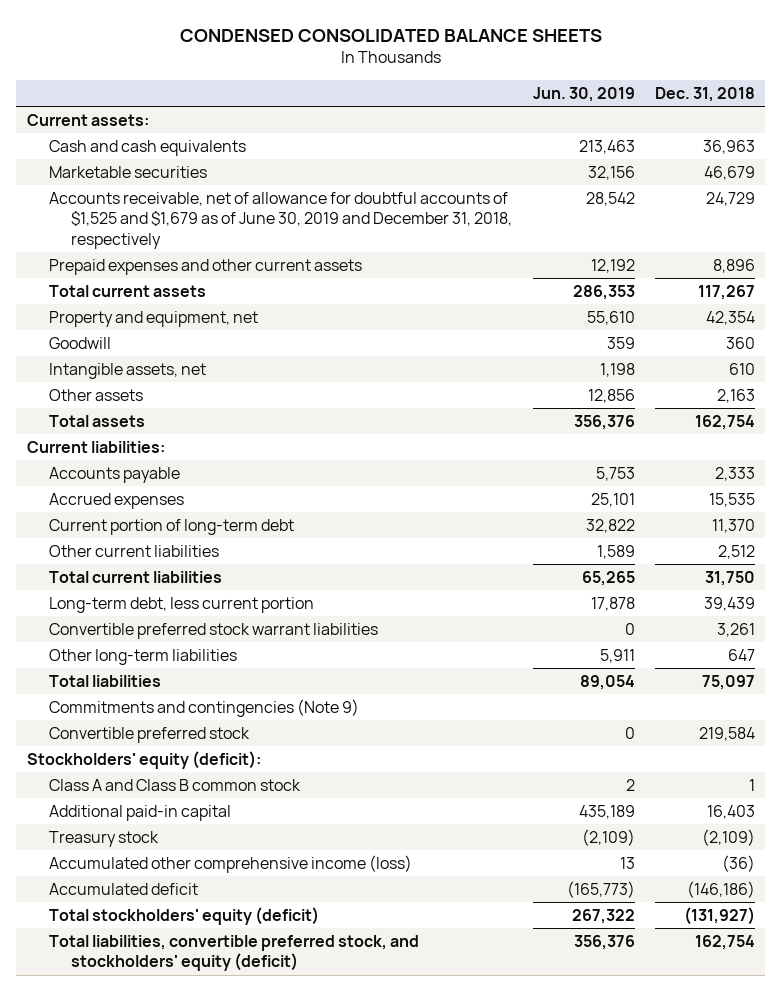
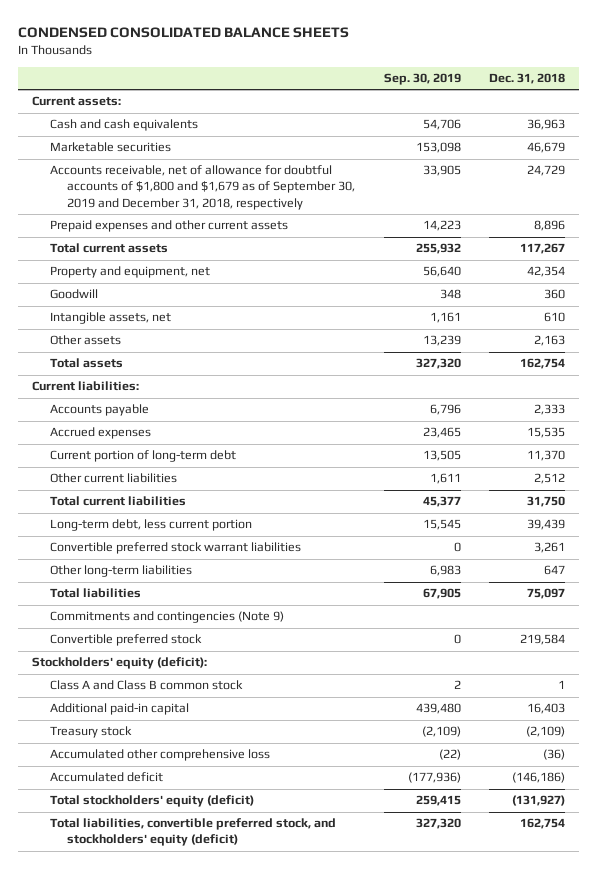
[532,86,635,102] Jun. 30, 2019 -> none
none -> [383,72,461,85] Sep. 30, 2019
[48,192,512,249] Accounts receivable, net of allowance for doubtful accounts of $1,525 and $1,679 as of June 30, 2019 and December 31, 2018, respectively -> [49,165,356,210] Accounts receivable, net of allowance for doubtful accounts of $1,800 and $1,679 as of September 30, 2019 and December 31, 2018, respectively
[48,855,412,874] Accumulated other comprehensive income (loss) -> [49,749,270,762] Accumulated other comprehensive loss

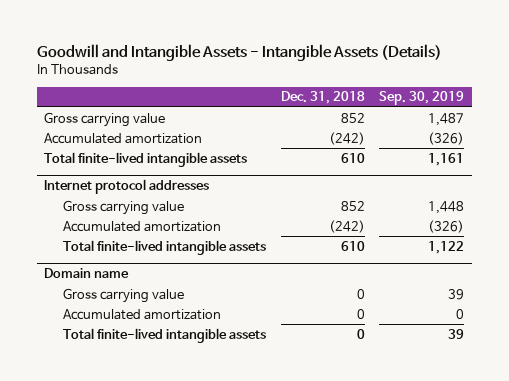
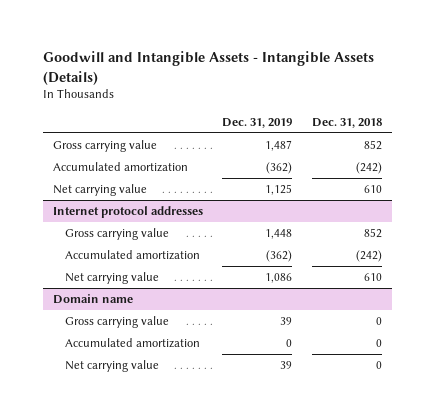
[379,91,465,106] Sep. 30, 2019 -> none
none -> [222,117,293,128] Dec. 31, 2019
[44,151,248,167] Total finite-lived intangible assets -> [52,183,147,196] Net carrying value
[63,239,267,255] Total finite-lived intangible assets -> [65,271,160,284] Net carrying value
[63,327,267,343] Total finite-lived intangible assets -> [65,359,160,372] Net carrying value

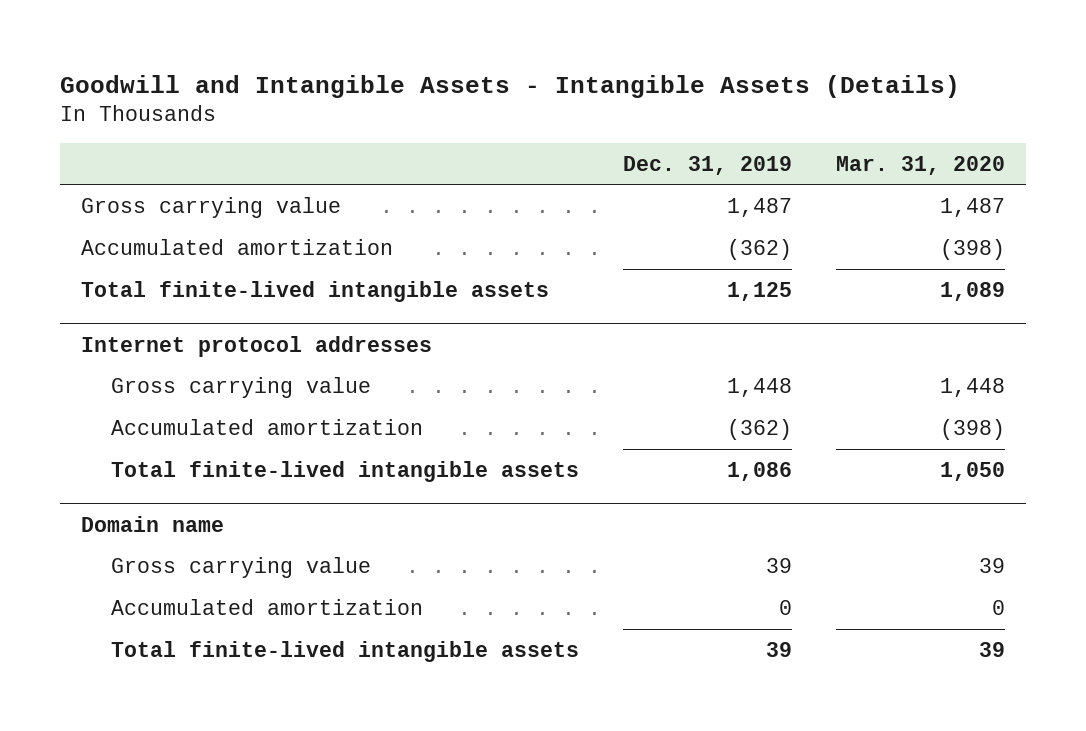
[311,117,382,128] Dec. 31, 2018 -> none
none -> [835,155,1005,175] Mar. 31, 2020
[52,183,147,196] Net carrying value -> [81,280,550,302] Total finite-lived intangible assets
[65,271,160,284] Net carrying value -> [111,460,580,482] Total finite-lived intangible assets
[65,359,160,372] Net carrying value -> [111,640,580,662] Total finite-lived intangible assets

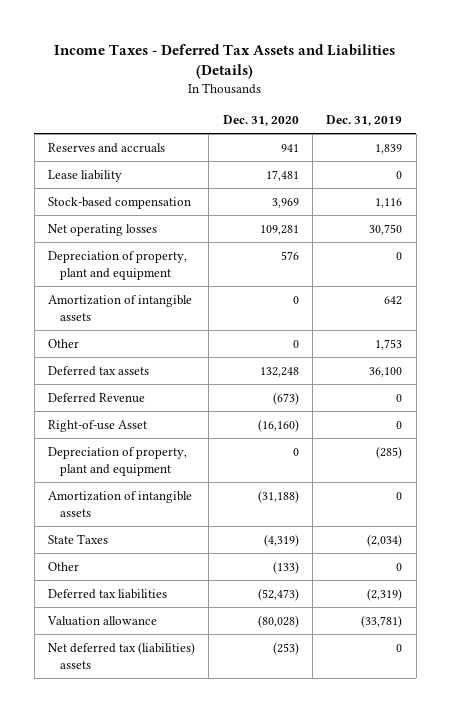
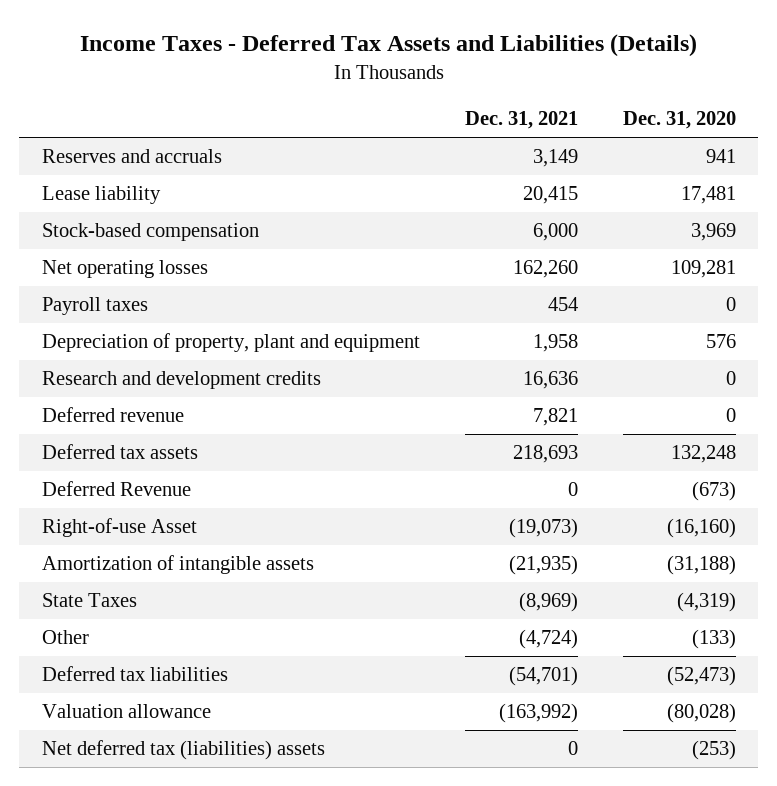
[326,115,403,127] Dec. 31, 2019 -> none
none -> [464,111,578,130] Dec. 31, 2021
none -> [41,297,148,316] Payroll taxes
[48,294,193,321] Amortization of intangible assets -> none
[48,338,80,348] Other -> none
none -> [41,371,321,390] Research and development credits
none -> [41,407,184,423] Deferred revenue
[48,446,188,476] Depreciation of property, plant and equipment -> none

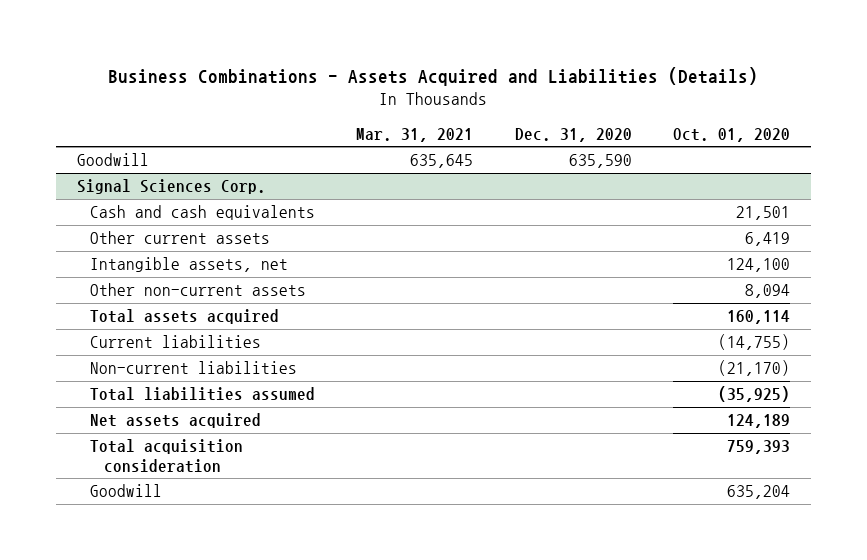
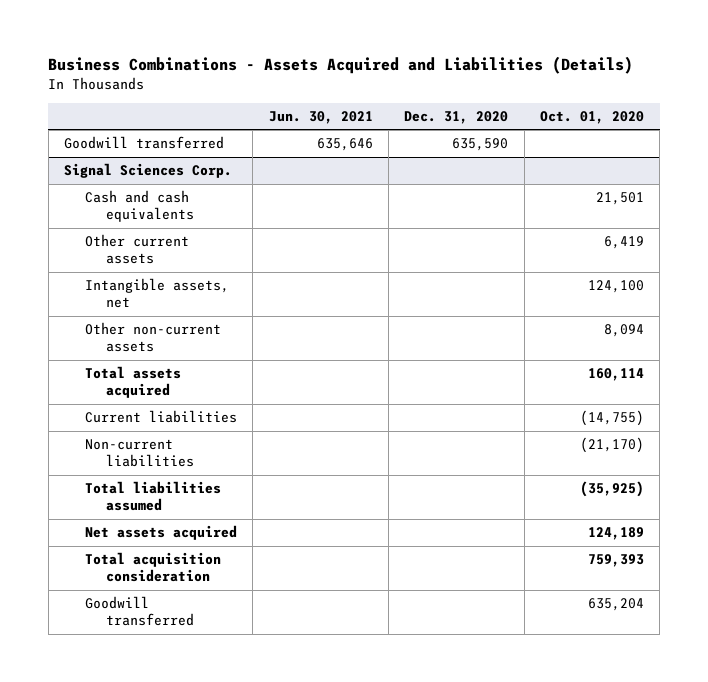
[356,127,474,142] Mar. 31, 2021 -> none
none -> [268,110,373,124] Jun. 30, 2021
[76,153,149,167] Goodwill -> [63,136,224,150] Goodwill transferred
[90,484,163,498] Goodwill -> [85,596,195,627] Goodwill transferred

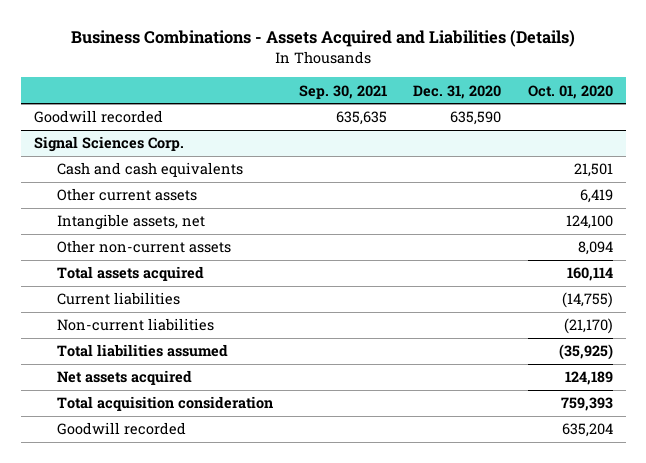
[268,110,373,124] Jun. 30, 2021 -> none
none -> [298,84,387,99] Sep. 30, 2021
[63,136,224,150] Goodwill transferred -> [33,110,163,124] Goodwill recorded
[85,596,195,627] Goodwill transferred -> [56,422,186,436] Goodwill recorded

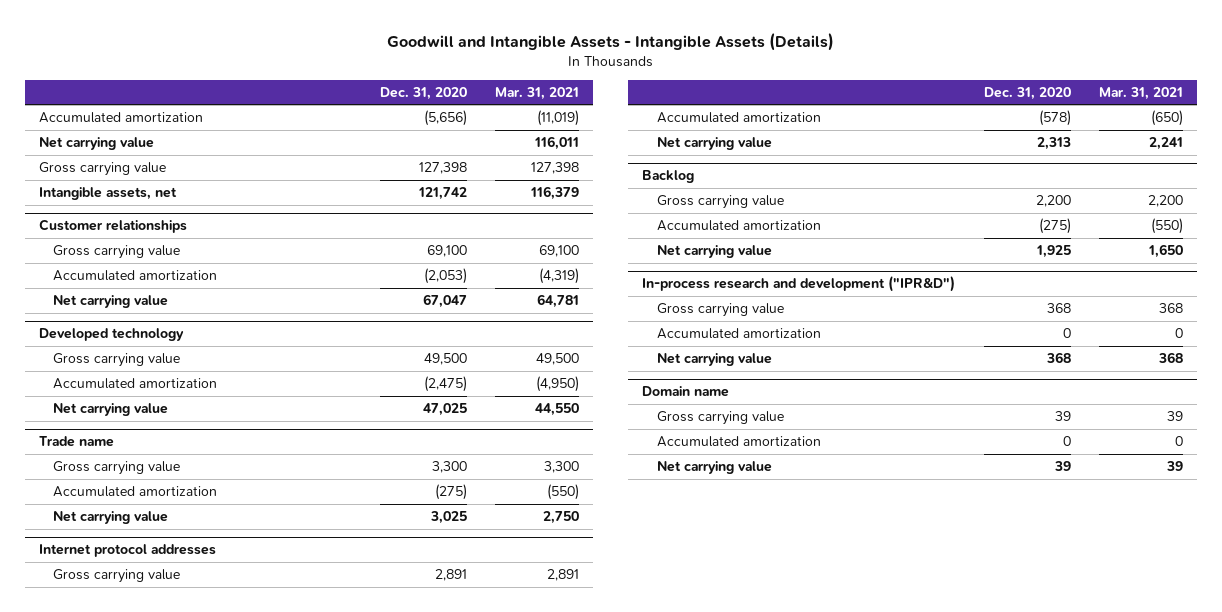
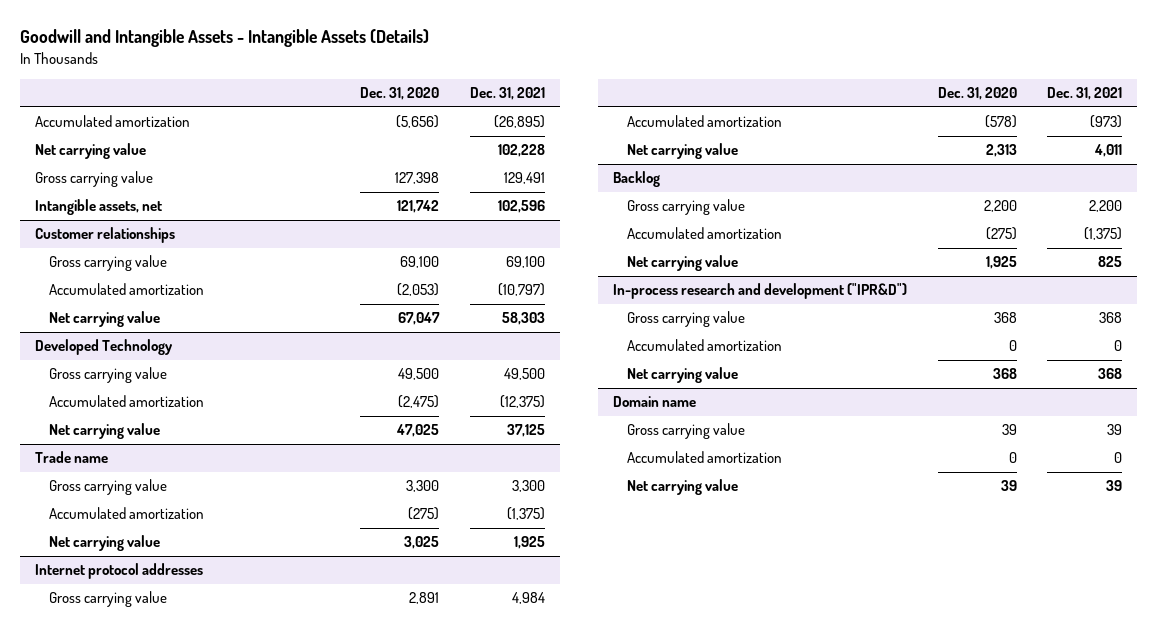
[495,86,580,100] Mar. 31, 2021 -> none
none -> [469,87,545,101] Dec. 31, 2021
[39,328,185,342] Developed technology -> [35,339,174,356] Developed Technology

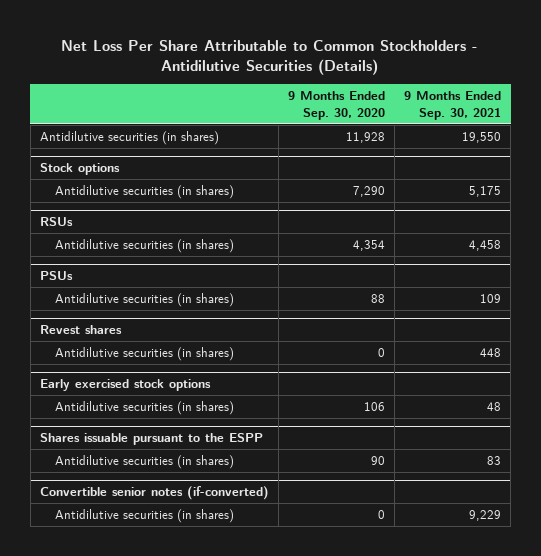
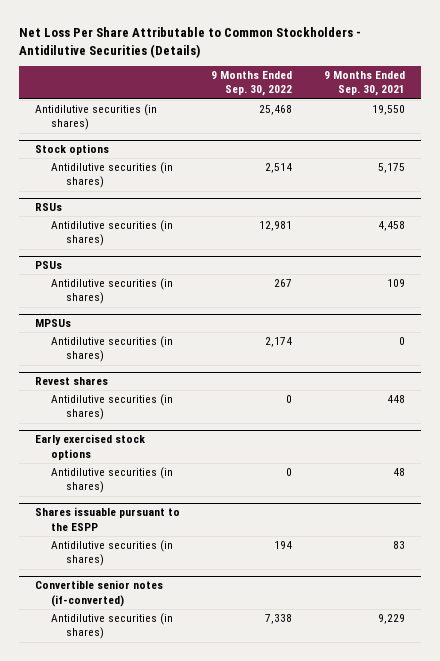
[287,91,385,120] 9 Months Ended Sep. 30, 2020 -> none
none -> [211,71,293,97] 9 Months Ended Sep. 30, 2022
none -> [35,319,72,328] MPSUs
none -> [50,336,173,363] Antidilutive securities (in shares)

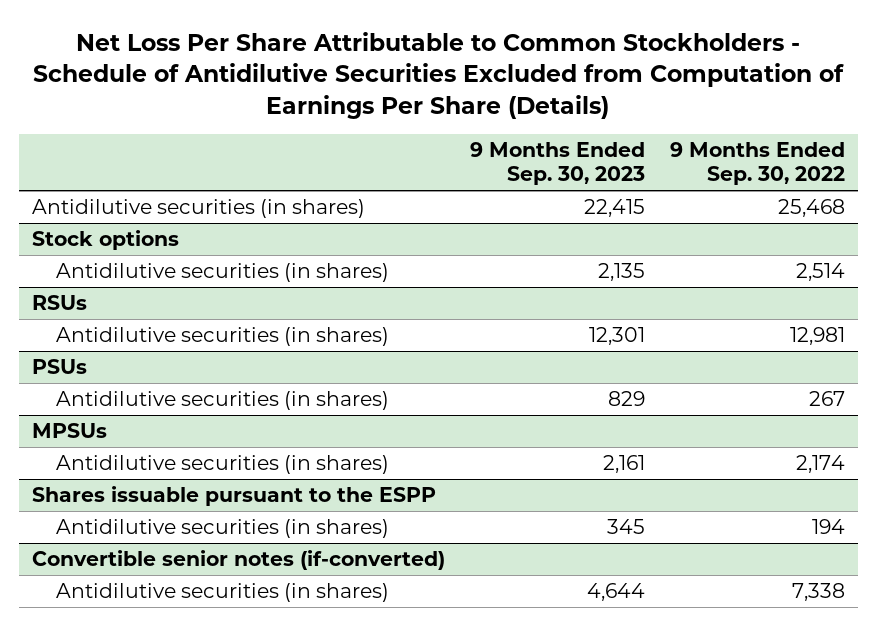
[19,26,362,58] Net Loss Per Share Attributable to Common Stockholders - Antidilutive Securities (Details) -> [33,31,845,119] Net Loss Per Share Attributable to Common Stockholders - Schedule of Antidilutive Securities Excluded from Computation of Earnings Per Share (Details)
[323,71,405,97] 9 Months Ended Sep. 30, 2021 -> none
none -> [469,141,645,186] 9 Months Ended Sep. 30, 2023
[35,377,109,386] Revest shares -> none
[50,394,173,421] Antidilutive securities (in shares) -> none
[35,434,146,460] Early exercised stock options -> none
[50,467,173,494] Antidilutive securities (in shares) -> none

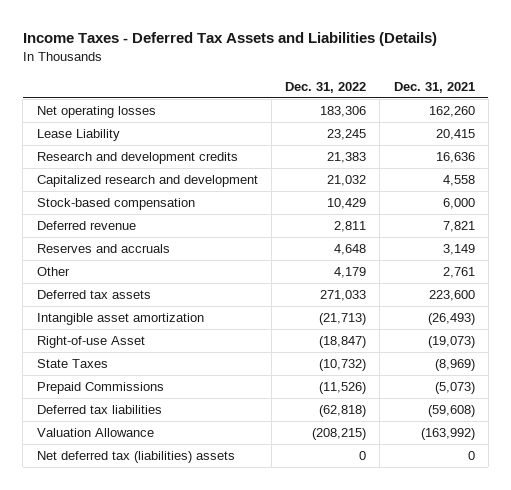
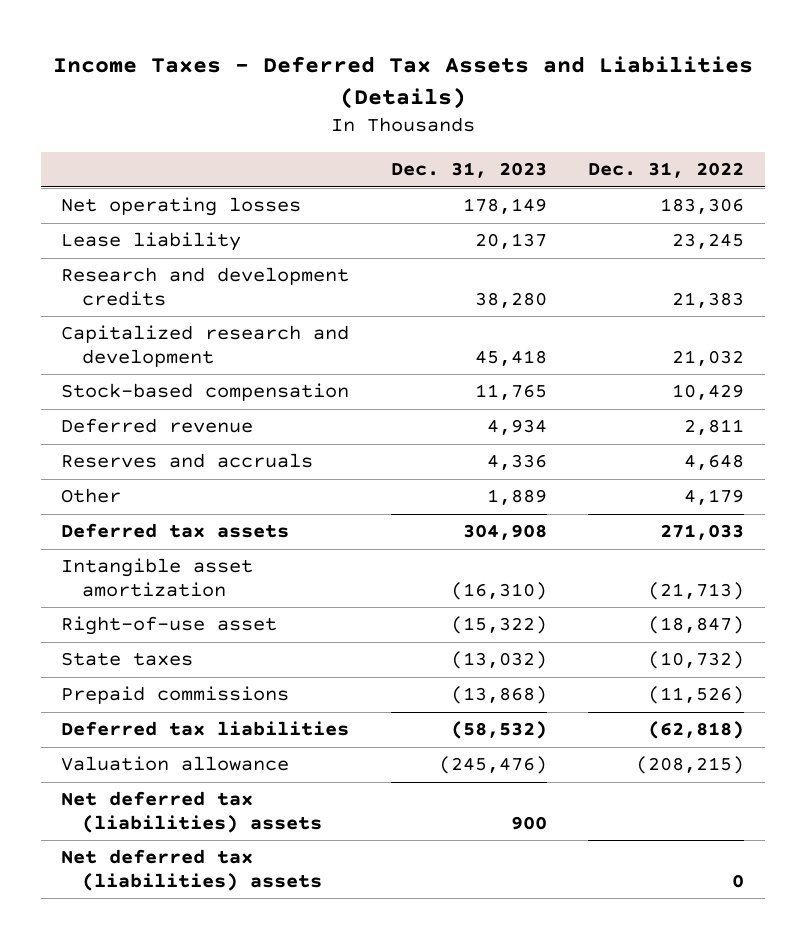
[393,81,475,93] Dec. 31, 2021 -> none
none -> [390,162,547,179] Dec. 31, 2023
[36,129,120,142] Lease Liability -> [61,232,242,252] Lease liability
[36,336,145,349] Right-of-use Asset -> [61,616,278,636] Right-of-use asset
[36,359,108,369] State Taxes -> [61,652,194,667] State taxes
[36,382,164,395] Prepaid Commissions -> [61,686,290,705] Prepaid commissions
[36,428,154,438] Valuation Allowance -> [61,756,290,772] Valuation allowance
none -> [61,791,322,833] Net deferred tax (liabilities) assets

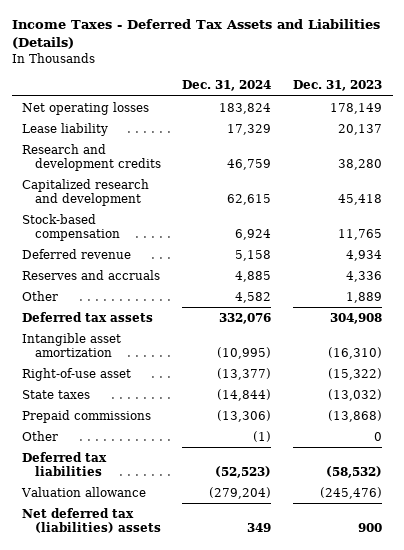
[587,162,744,179] Dec. 31, 2022 -> none
none -> [182,80,272,92] Dec. 31, 2024
none -> [22,430,59,441] Other
[61,849,322,891] Net deferred tax (liabilities) assets -> none

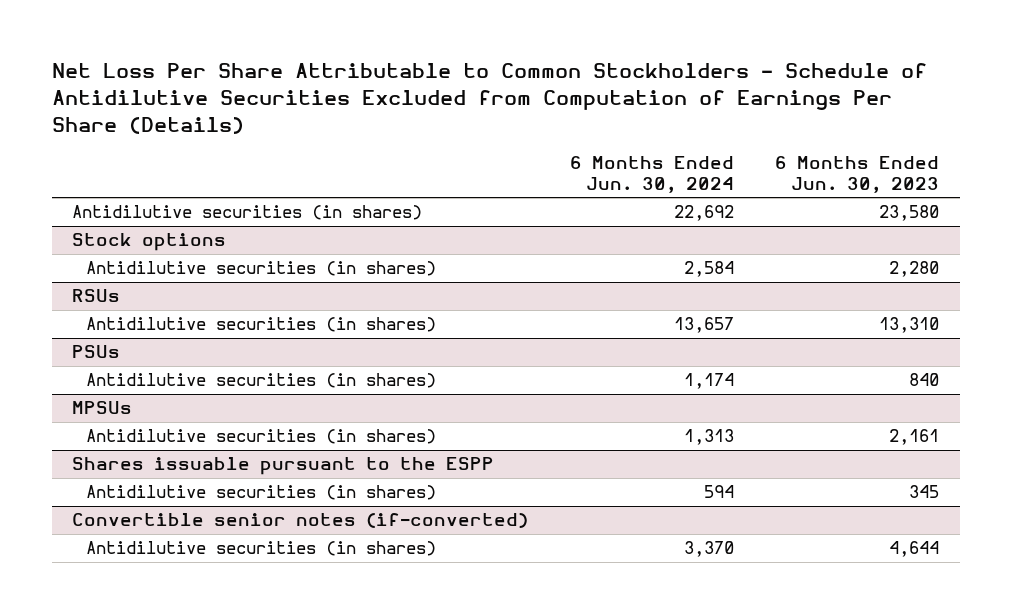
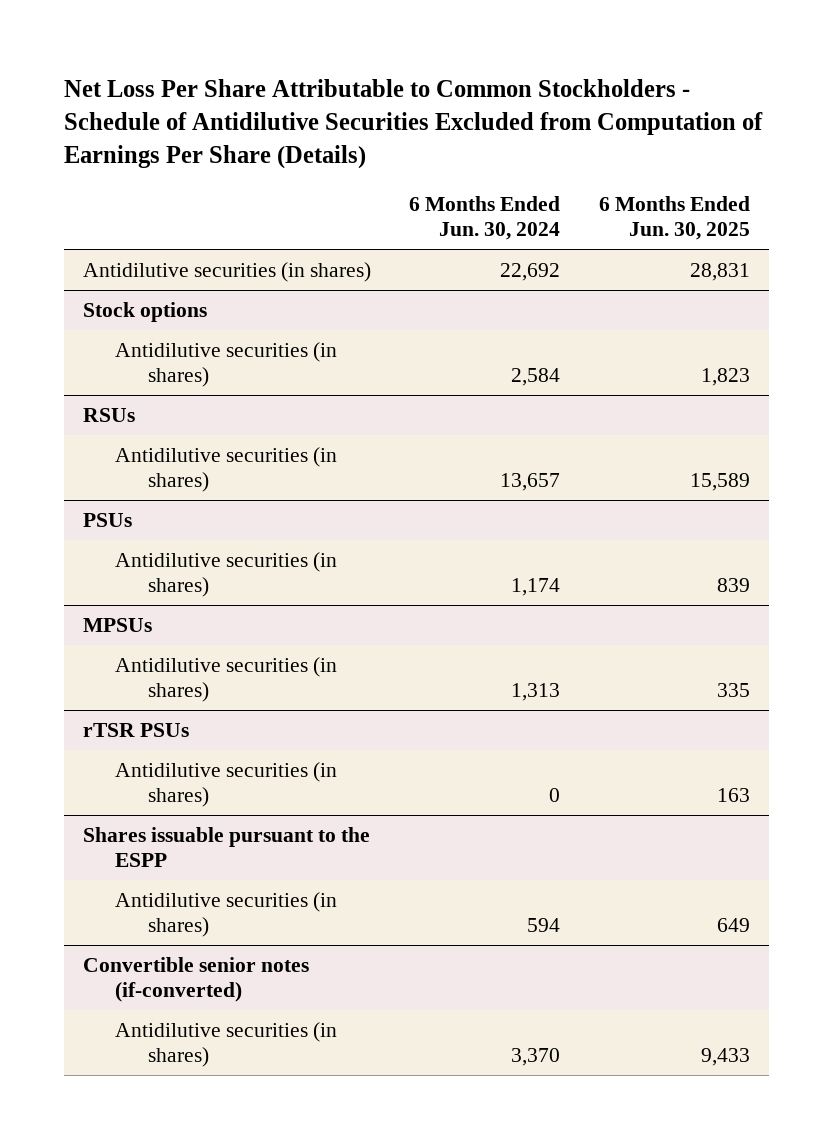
[774,156,939,193] 6 Months Ended Jun. 30, 2023 -> none
none -> [598,196,750,241] 6 Months Ended Jun. 30, 2025
none -> [83,723,190,738] rTSR PSUs
none -> [115,762,338,807] Antidilutive securities (in shares)

